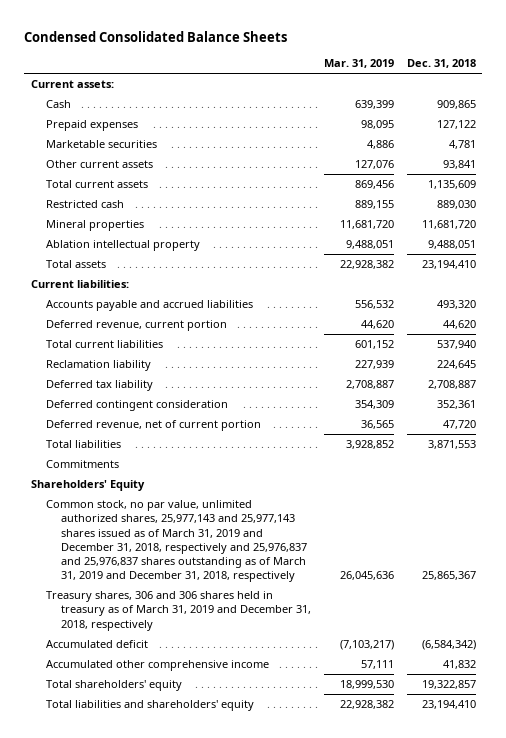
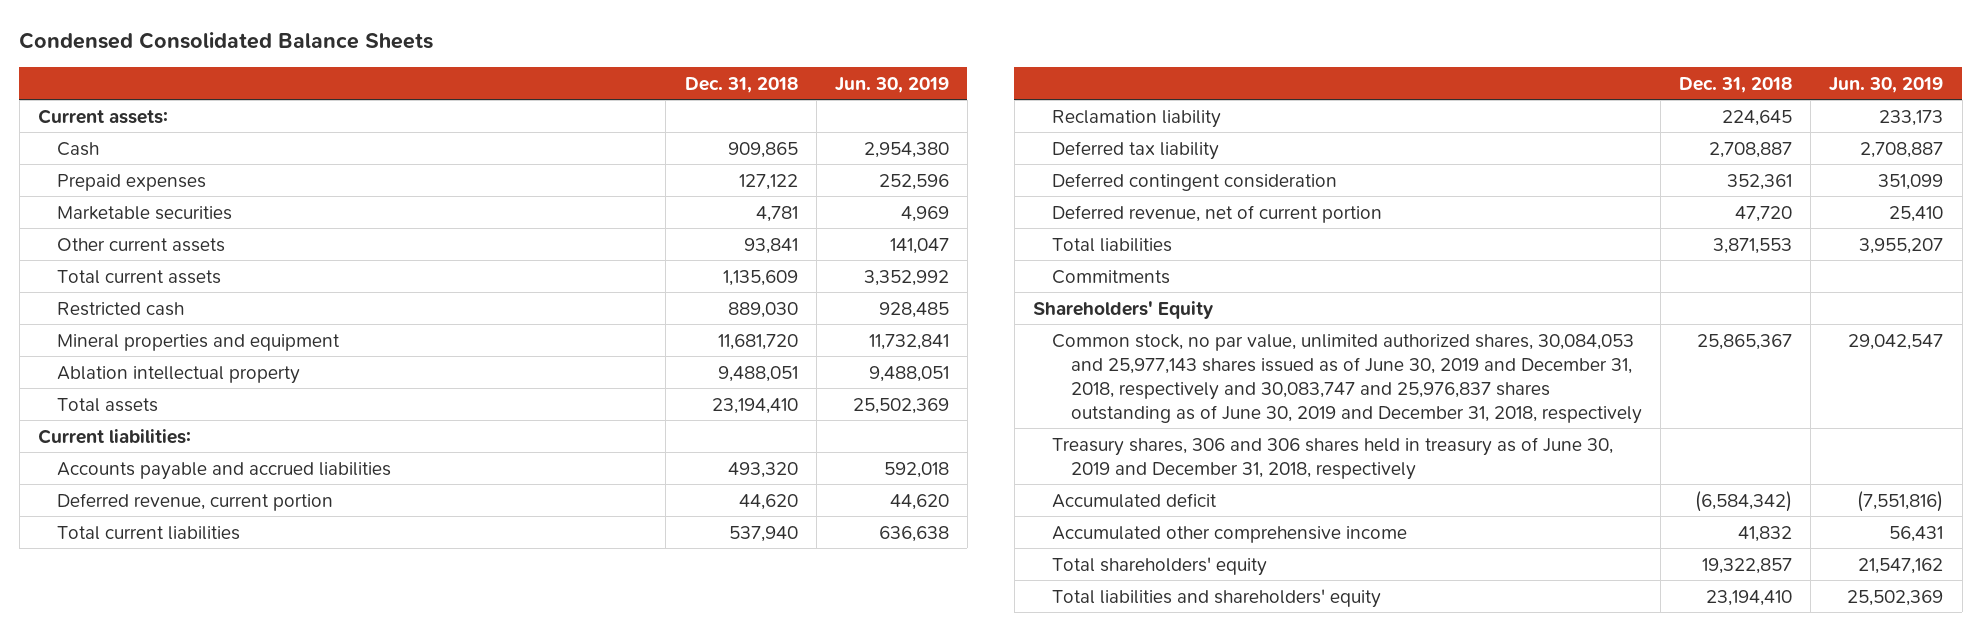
[324,59,395,69] Mar. 31, 2019 -> none
none -> [834,76,949,93] Jun. 30, 2019
[46,220,145,232] Mineral properties -> [57,333,341,351] Mineral properties and equipment
[46,500,308,583] Common stock, no par value, unlimited authorized shares, 25,977,143 and 25,977,143 shares issued as of March 31, 2019 and December 31, 2018, respectively and 25,976,837 and 25,976,837 shares outstanding as of March 31, 2019 and December 31, 2018, respectively -> [1051,333,1643,424] Common stock, no par value, unlimited authorized shares, 30,084,053 and 25,977,143 shares issued as of June 30, 2019 and December 31, 2018, respectively and 30,083,747 and 25,976,837 shares outstanding as of June 30, 2019 and December 31, 2018, respectively
[46,591,312,631] Treasury shares, 306 and 306 shares held in treasury as of March 31, 2019 and December 31, 2018, respectively -> [1051,436,1613,480] Treasury shares, 306 and 306 shares held in treasury as of June 30, 2019 and December 31, 2018, respectively

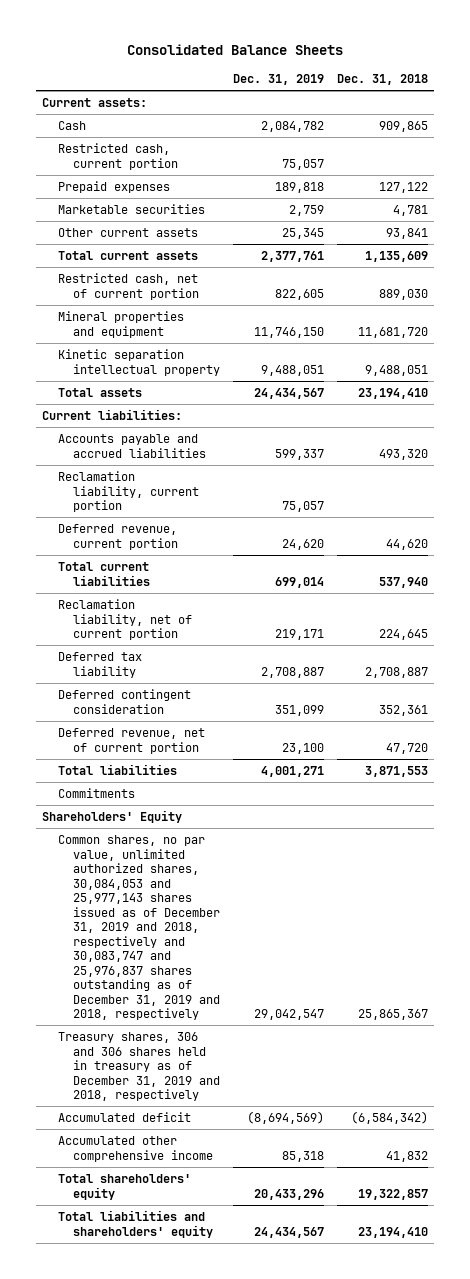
[19,32,434,50] Condensed Consolidated Balance Sheets -> [126,43,343,55] Consolidated Balance Sheets
[834,76,949,93] Jun. 30, 2019 -> none
none -> [233,73,325,85] Dec. 31, 2019
none -> [57,143,179,170] Restricted cash, current portion
[57,301,185,316] Restricted cash -> [57,273,200,300] Restricted cash, net of current portion
[57,365,301,384] Ablation intellectual property -> [57,349,221,376] Kinetic separation intellectual property
none -> [57,471,200,513] Reclamation liability, current portion
[1051,109,1221,128] Reclamation liability -> [57,599,193,641] Reclamation liability, net of current portion
[1051,333,1643,424] Common stock, no par value, unlimited authorized shares, 30,084,053 and 25,977,143 shares issued as of June 30, 2019 and December 31, 2018, respectively and 30,083,747 and 25,976,837 shares outstanding as of June 30, 2019 and December 31, 2018, respectively -> [57,835,221,1021] Common shares, no par value, unlimited authorized shares, 30,084,053 and 25,977,143 shares issued as of December 31, 2019 and 2018, respectively and 30,083,747 and 25,976,837 shares outstanding as of December 31, 2019 and 2018, respectively
[1051,436,1613,480] Treasury shares, 306 and 306 shares held in treasury as of June 30, 2019 and December 31, 2018, respectively -> [57,1032,221,1102] Treasury shares, 306 and 306 shares held in treasury as of December 31, 2019 and 2018, respectively

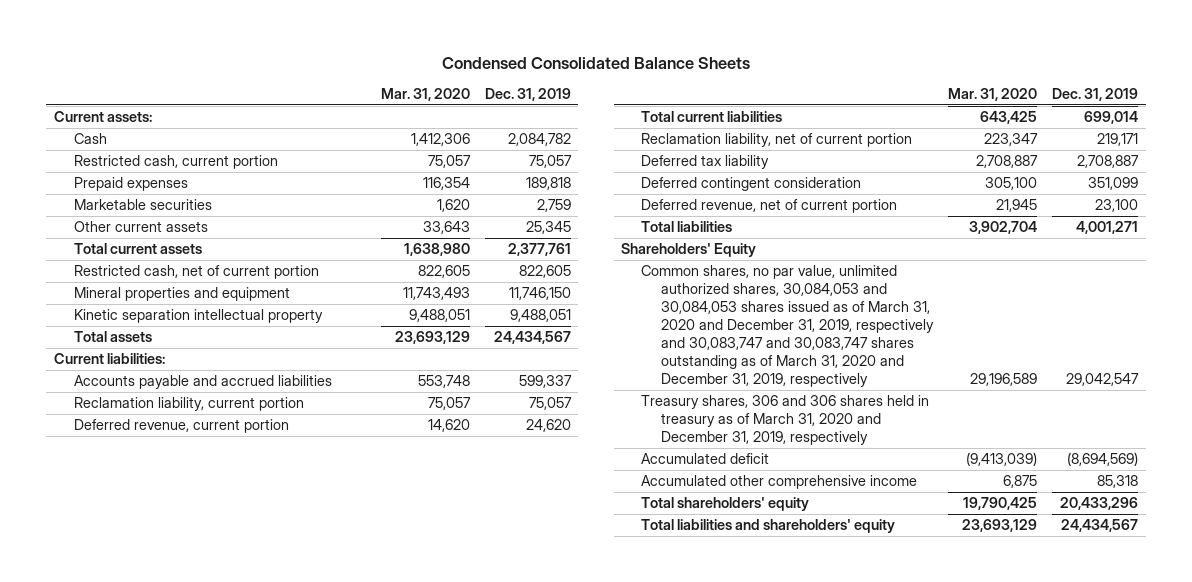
[126,43,343,55] Consolidated Balance Sheets -> [442,56,751,69] Condensed Consolidated Balance Sheets
[336,73,428,85] Dec. 31, 2018 -> none
none -> [380,88,470,102] Mar. 31, 2020
[57,788,135,799] Commitments -> none
[57,835,221,1021] Common shares, no par value, unlimited authorized shares, 30,084,053 and 25,977,143 shares issued as of December 31, 2019 and 2018, respectively and 30,083,747 and 25,976,837 shares outstanding as of December 31, 2019 and 2018, respectively -> [641,265,935,387] Common shares, no par value, unlimited authorized shares, 30,084,053 and 30,084,053 shares issued as of March 31, 2020 and December 31, 2019, respectively and 30,083,747 and 30,083,747 shares outstanding as of March 31, 2020 and December 31, 2019, respectively
[57,1032,221,1102] Treasury shares, 306 and 306 shares held in treasury as of December 31, 2019 and 2018, respectively -> [641,395,930,446] Treasury shares, 306 and 306 shares held in treasury as of March 31, 2020 and December 31, 2019, respectively

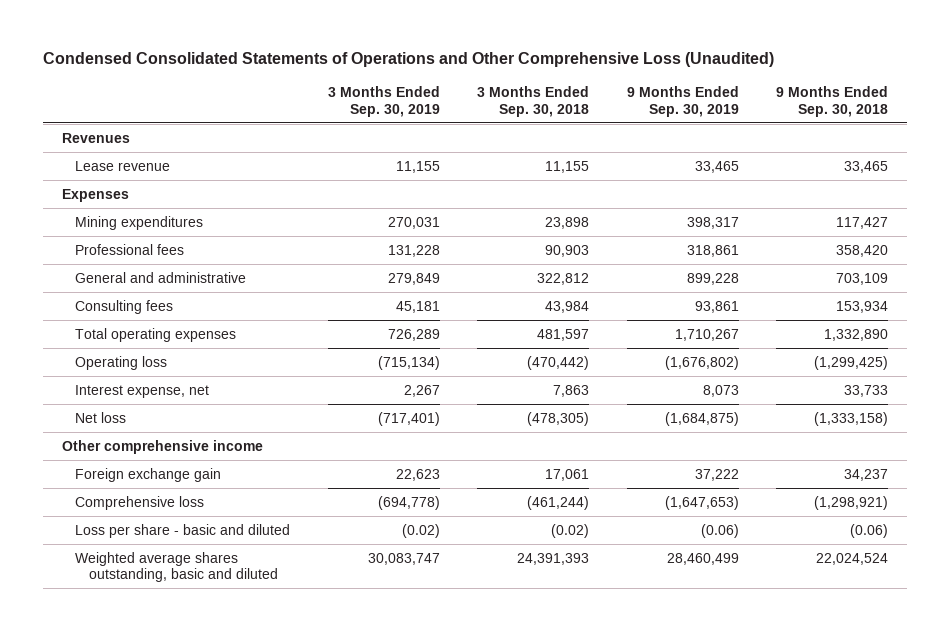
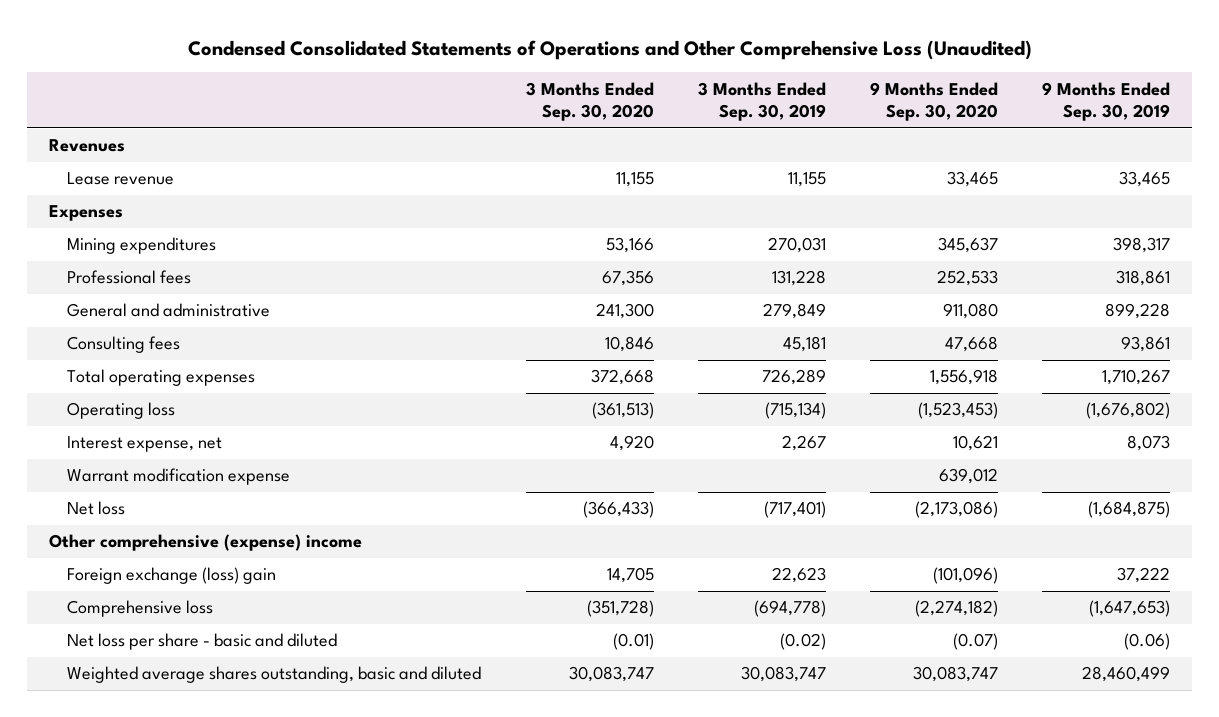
[477,85,590,117] 3 Months Ended Sep. 30, 2018 -> none
[776,85,889,117] 9 Months Ended Sep. 30, 2018 -> none
none -> [525,81,654,122] 3 Months Ended Sep. 30, 2020
none -> [869,81,998,122] 9 Months Ended Sep. 30, 2020
none -> [67,468,291,486] Warrant modification expense
[61,439,263,454] Other comprehensive income -> [49,534,363,552] Other comprehensive (expense) income
[75,467,222,482] Foreign exchange gain -> [67,567,277,585] Foreign exchange (loss) gain
[75,523,291,538] Loss per share - basic and diluted -> [67,633,338,651] Net loss per share - basic and diluted

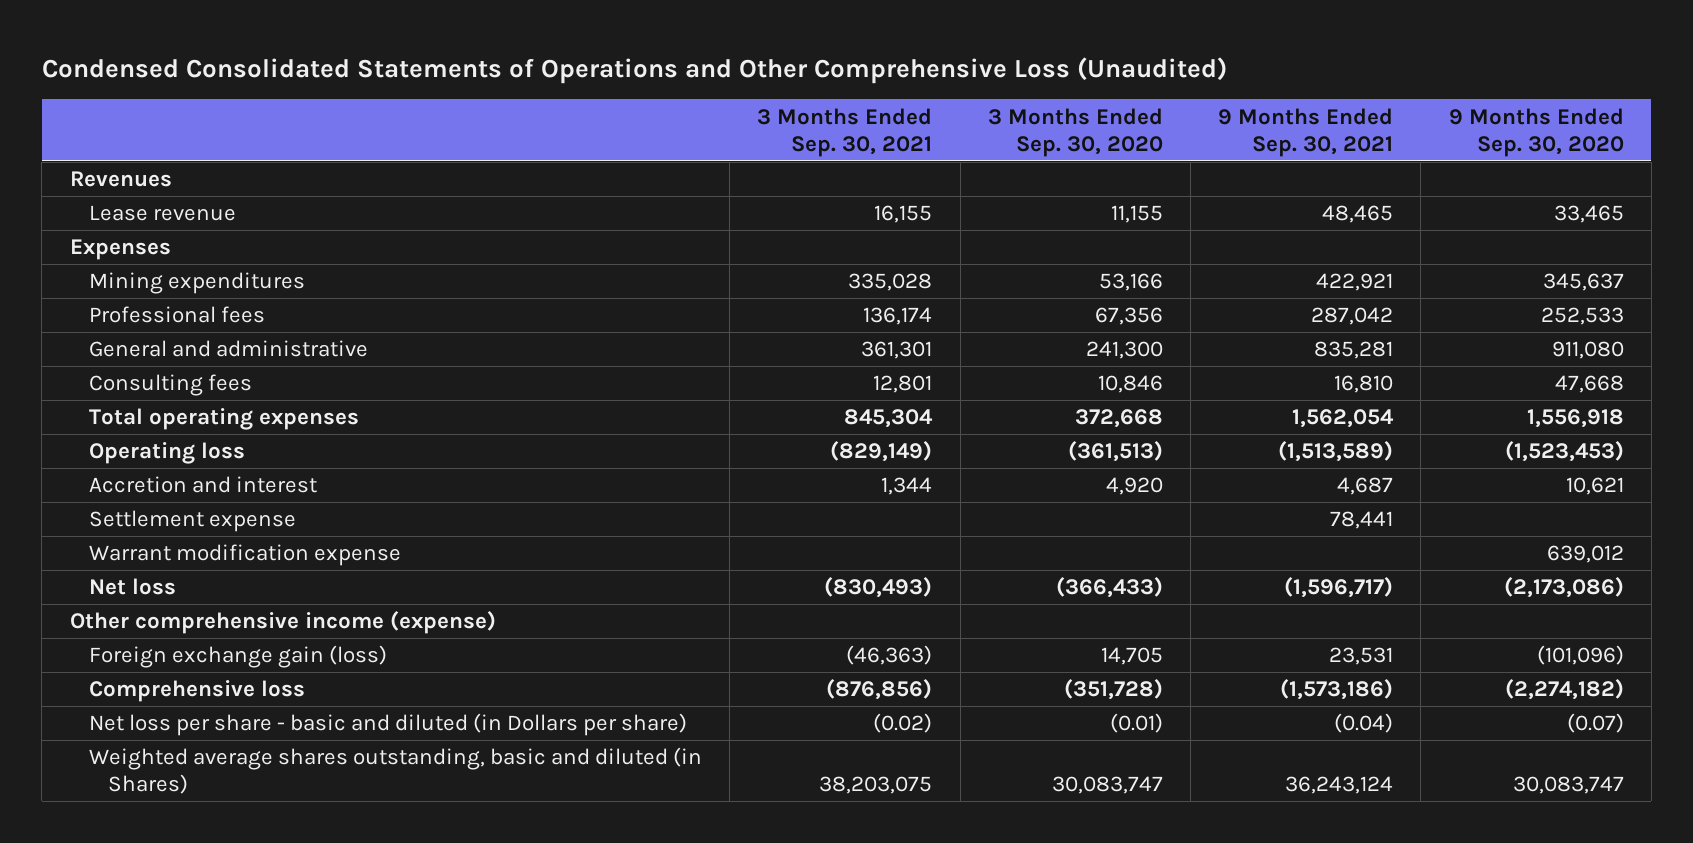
[697,81,826,122] 3 Months Ended Sep. 30, 2019 -> none
[1042,81,1171,122] 9 Months Ended Sep. 30, 2019 -> none
none -> [757,107,933,157] 3 Months Ended Sep. 30, 2021
none -> [1218,107,1394,157] 9 Months Ended Sep. 30, 2021
[67,436,223,453] Interest expense, net -> [89,476,318,494] Accretion and interest
none -> [89,510,297,533] Settlement expense
[49,534,363,552] Other comprehensive (expense) income -> [69,611,496,635] Other comprehensive income (expense)
[67,567,277,585] Foreign exchange (loss) gain -> [89,645,388,669] Foreign exchange gain (loss)
[67,633,338,651] Net loss per share - basic and diluted -> [89,713,688,737] Net loss per share - basic and diluted (in Dollars per share)
[67,666,482,684] Weighted average shares outstanding, basic and diluted -> [89,747,703,795] Weighted average shares outstanding, basic and diluted (in Shares)

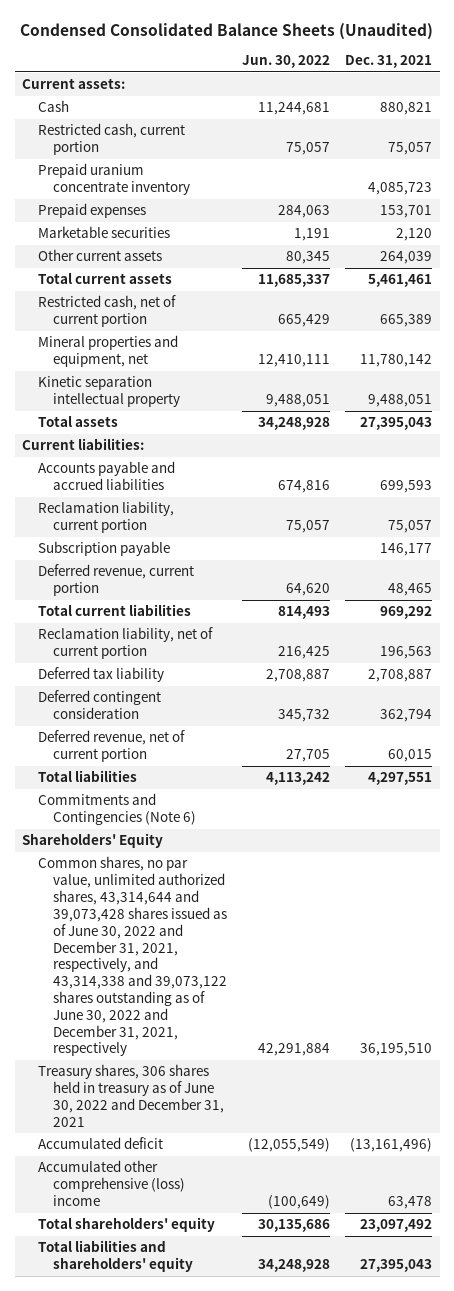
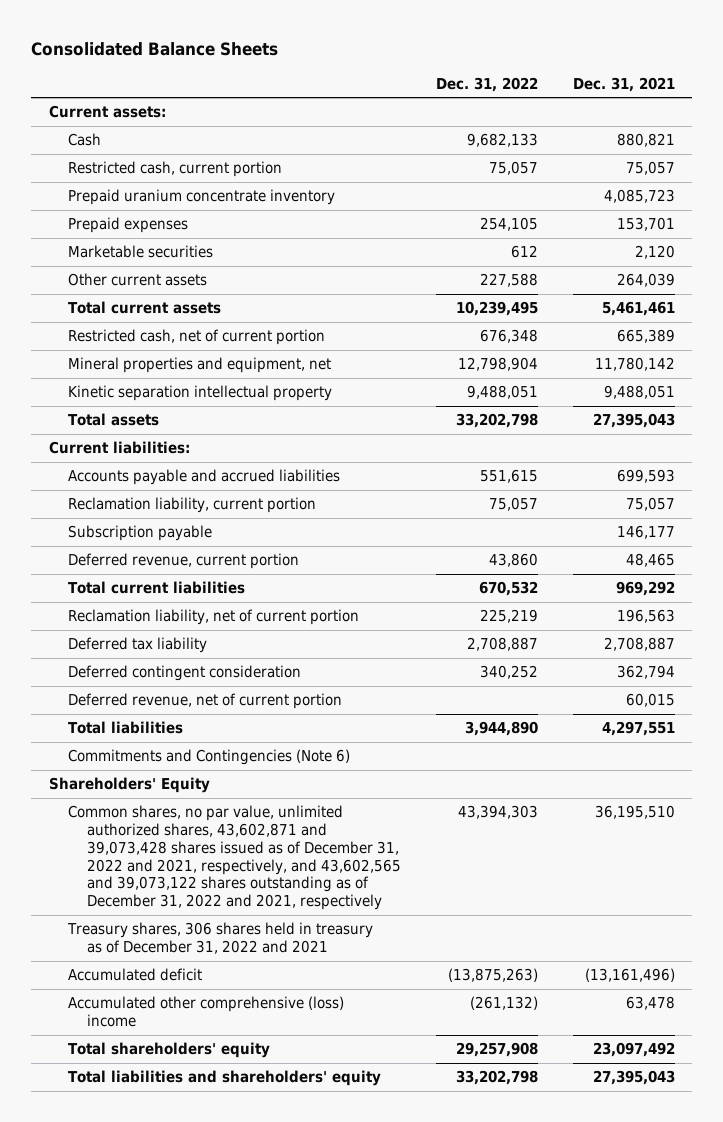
[20,22,434,40] Condensed Consolidated Balance Sheets (Unaudited) -> [31,41,279,56] Consolidated Balance Sheets
[242,55,331,69] Jun. 30, 2022 -> none
none -> [435,76,538,92] Dec. 31, 2022
[37,856,228,1057] Common shares, no par value, unlimited authorized shares, 43,314,644 and 39,073,428 shares issued as of June 30, 2022 and December 31, 2021, respectively, and 43,314,338 and 39,073,122 shares outstanding as of June 30, 2022 and December 31, 2021, respectively -> [68,805,402,911] Common shares, no par value, unlimited authorized shares, 43,602,871 and 39,073,428 shares issued as of December 31, 2022 and 2021, respectively, and 43,602,565 and 39,073,122 shares outstanding as of December 31, 2022 and 2021, respectively
[37,1064,225,1127] Treasury shares, 306 shares held in treasury as of June 30, 2022 and December 31, 2021 -> [67,922,374,955] Treasury shares, 306 shares held in treasury as of December 31, 2022 and 2021

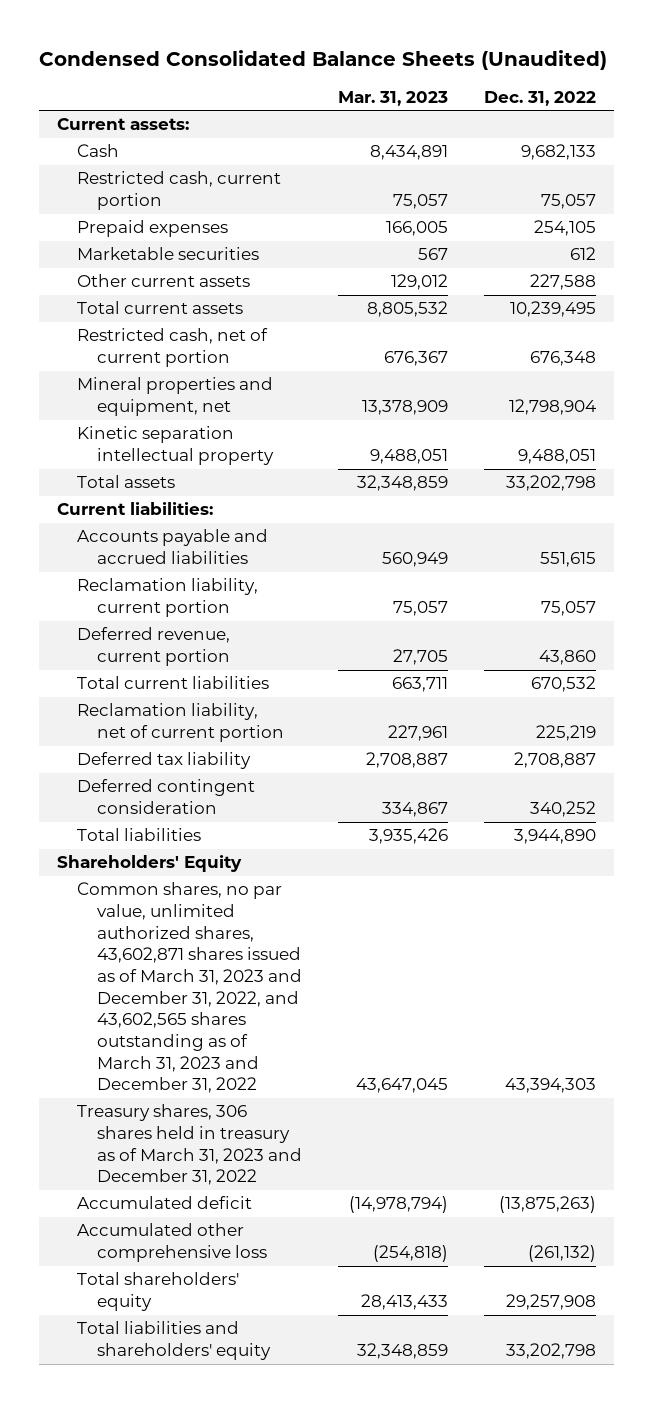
[31,41,279,56] Consolidated Balance Sheets -> [39,50,608,71] Condensed Consolidated Balance Sheets (Unaudited)
[572,76,675,92] Dec. 31, 2021 -> none
none -> [338,90,449,106] Mar. 31, 2023
[68,189,336,206] Prepaid uranium concentrate inventory -> none
[68,525,213,542] Subscription payable -> none
[68,693,343,710] Deferred revenue, net of current portion -> none
[68,749,351,766] Commitments and Contingencies (Note 6) -> none
[68,805,402,911] Common shares, no par value, unlimited authorized shares, 43,602,871 and 39,073,428 shares issued as of December 31, 2022 and 2021, respectively, and 43,602,565 and 39,073,122 shares outstanding as of December 31, 2022 and 2021, respectively -> [77,882,303,1094] Common shares, no par value, unlimited authorized shares, 43,602,871 shares issued as of March 31, 2023 and December 31, 2022, and 43,602,565 shares outstanding as of March 31, 2023 and December 31, 2022
[67,922,374,955] Treasury shares, 306 shares held in treasury as of December 31, 2022 and 2021 -> [77,1104,303,1186] Treasury shares, 306 shares held in treasury as of March 31, 2023 and December 31, 2022
[68,996,345,1028] Accumulated other comprehensive (loss) income -> [77,1223,268,1263] Accumulated other comprehensive loss

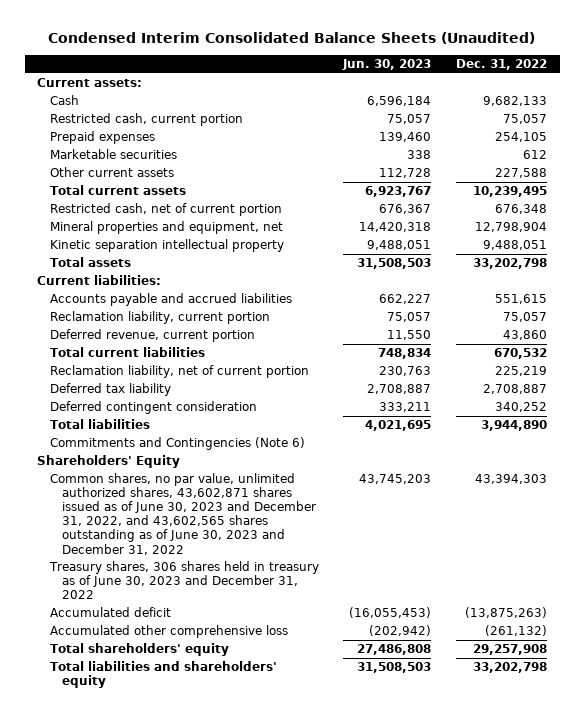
[39,50,608,71] Condensed Consolidated Balance Sheets (Unaudited) -> [48,32,536,45] Condensed Interim Consolidated Balance Sheets (Unaudited)
[338,90,449,106] Mar. 31, 2023 -> none
none -> [342,59,432,71] Jun. 30, 2023
none -> [49,437,305,451] Commitments and Contingencies (Note 6)
[77,882,303,1094] Common shares, no par value, unlimited authorized shares, 43,602,871 shares issued as of March 31, 2023 and December 31, 2022, and 43,602,565 shares outstanding as of March 31, 2023 and December 31, 2022 -> [49,473,317,555] Common shares, no par value, unlimited authorized shares, 43,602,871 shares issued as of June 30, 2023 and December 31, 2022, and 43,602,565 shares outstanding as of June 30, 2023 and December 31, 2022
[77,1104,303,1186] Treasury shares, 306 shares held in treasury as of March 31, 2023 and December 31, 2022 -> [48,561,319,600] Treasury shares, 306 shares held in treasury as of June 30, 2023 and December 31, 2022

